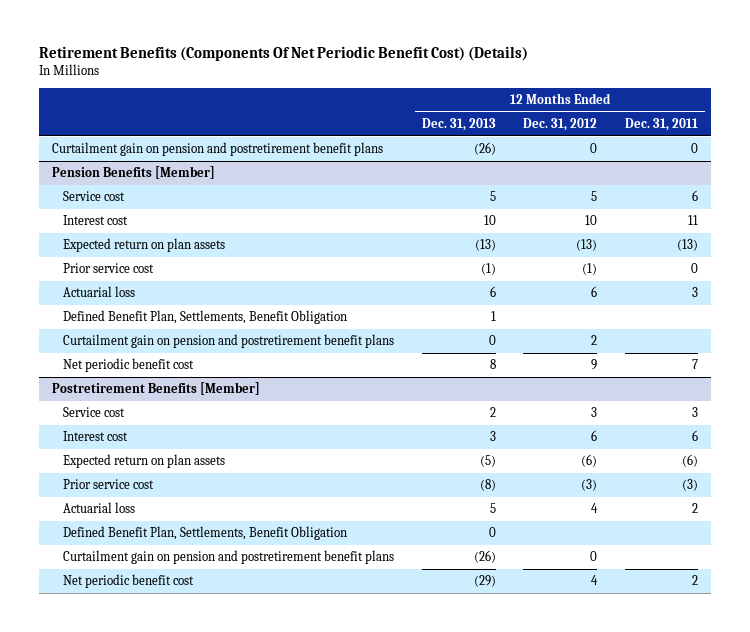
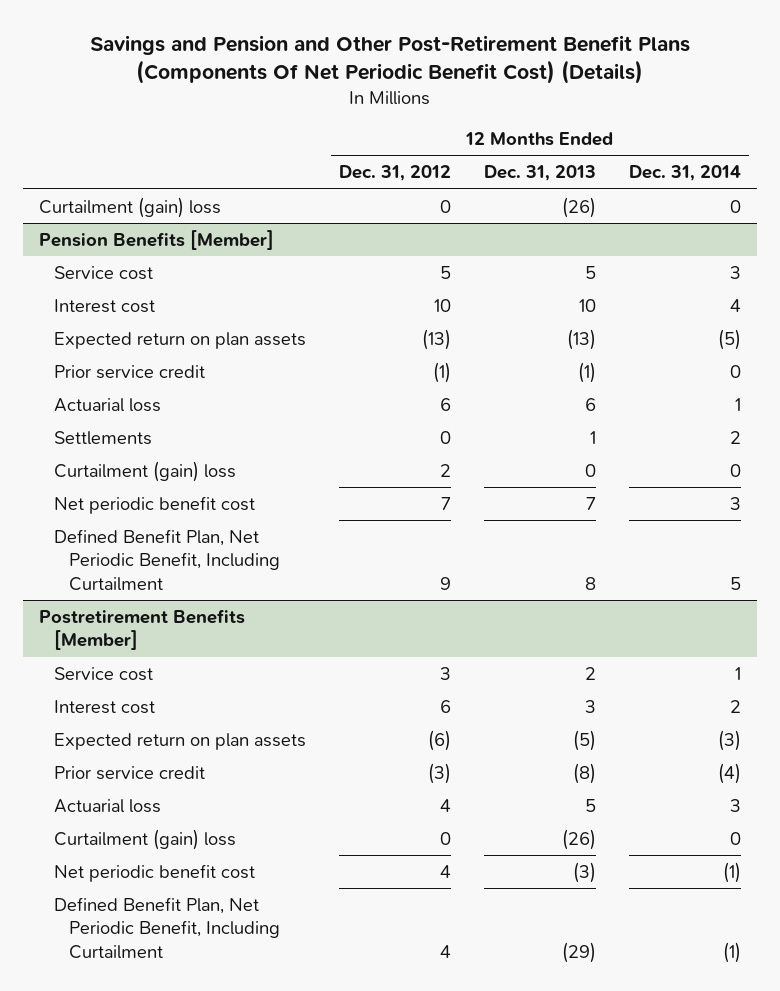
[38,46,528,62] Retirement Benefits (Components Of Net Periodic Benefit Cost) (Details) -> [89,34,690,85] Savings and Pension and Other Post-Retirement Benefit Plans (Components Of Net Periodic Benefit Cost) (Details)
[624,117,698,131] Dec. 31, 2011 -> none
none -> [628,165,741,182] Dec. 31, 2014
[52,142,384,157] Curtailment gain on pension and postretirement benefit plans -> [39,196,222,218] Curtailment (gain) loss
[63,263,155,274] Prior service cost -> [54,364,206,379] Prior service credit
[63,310,348,325] Defined Benefit Plan, Settlements, Benefit Obligation -> none
none -> [54,430,153,445] Settlements
[63,334,395,349] Curtailment gain on pension and postretirement benefit plans -> [54,460,237,482] Curtailment (gain) loss
[489,359,496,370] 8 -> [585,496,596,510] 7
[591,359,598,371] 9 -> [440,496,451,510] 7
none -> [54,528,280,591] Defined Benefit Plan, Net Periodic Benefit, Including Curtailment
[63,479,155,490] Prior service cost -> [54,765,206,780] Prior service credit
[63,526,348,541] Defined Benefit Plan, Settlements, Benefit Obligation -> none
[63,550,395,565] Curtailment gain on pension and postretirement benefit plans -> [54,828,237,850] Curtailment (gain) loss
[473,575,496,588] (29) -> [572,861,596,883] (3)
none -> [54,896,280,959] Defined Benefit Plan, Net Periodic Benefit, Including Curtailment

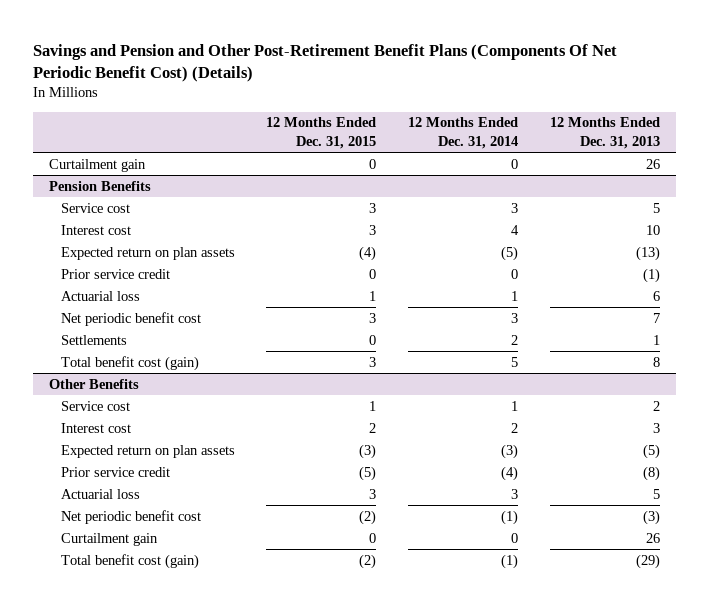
[338,165,451,182] Dec. 31, 2012 -> none
none -> [266,117,377,149] 12 Months Ended Dec. 31, 2015
[39,196,222,218] Curtailment (gain) loss -> [49,158,147,172] Curtailment gain
[561,196,596,218] (26) -> [645,158,660,169] 26
[39,229,275,250] Pension Benefits [Member] -> [49,180,152,191] Pension Benefits
[54,430,153,445] Settlements -> none
[54,460,237,482] Curtailment (gain) loss -> none
none -> [60,334,127,345] Settlements
[54,528,280,591] Defined Benefit Plan, Net Periodic Benefit, Including Curtailment -> [60,355,199,371] Total benefit cost (gain)
[39,608,246,651] Postretirement Benefits [Member] -> [49,378,140,389] Other Benefits
[54,828,237,850] Curtailment (gain) loss -> none
none -> [60,532,158,546] Curtailment gain
[54,896,280,959] Defined Benefit Plan, Net Periodic Benefit, Including Curtailment -> [60,553,199,569] Total benefit cost (gain)

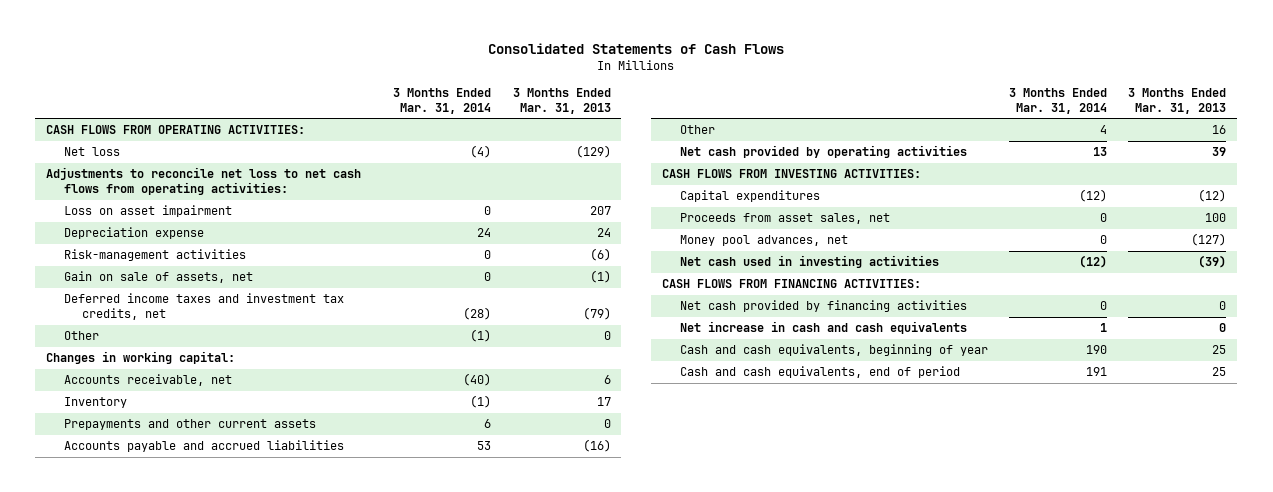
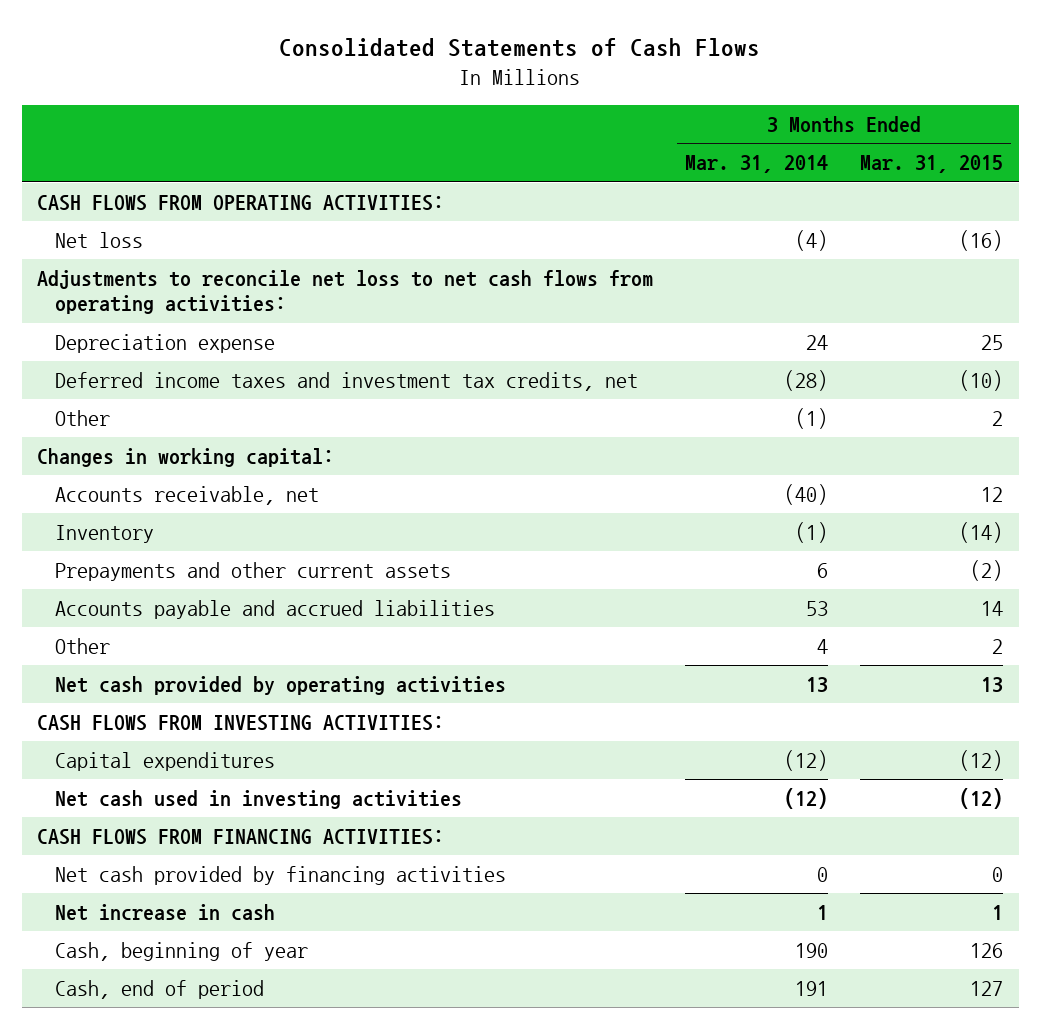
[512,87,611,114] 3 Months Ended Mar. 31, 2013 -> none
none -> [859,155,1003,174] Mar. 31, 2015
[63,205,232,218] Loss on asset impairment -> none
[63,249,246,262] Risk-management activities -> none
[63,271,253,284] Gain on sale of assets, net -> none
[679,213,890,225] Proceeds from asset sales, net -> none
[679,235,848,247] Money pool advances, net -> none
[679,321,967,335] Net increase in cash and cash equivalents -> [55,903,276,921] Net increase in cash
[679,344,988,357] Cash and cash equivalents, beginning of year -> [55,941,309,961] Cash, beginning of year
[679,366,960,379] Cash and cash equivalents, end of period -> [55,979,265,999] Cash, end of period

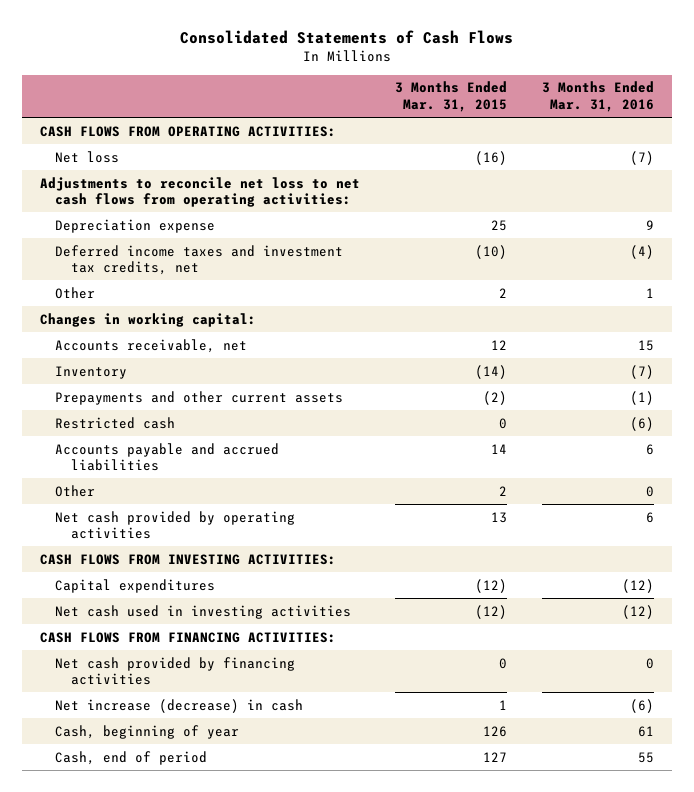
[685,155,829,174] Mar. 31, 2014 -> none
none -> [542,81,655,113] 3 Months Ended Mar. 31, 2016
none -> [55,416,176,429] Restricted cash
[55,903,276,921] Net increase in cash -> [55,698,304,713] Net increase (decrease) in cash

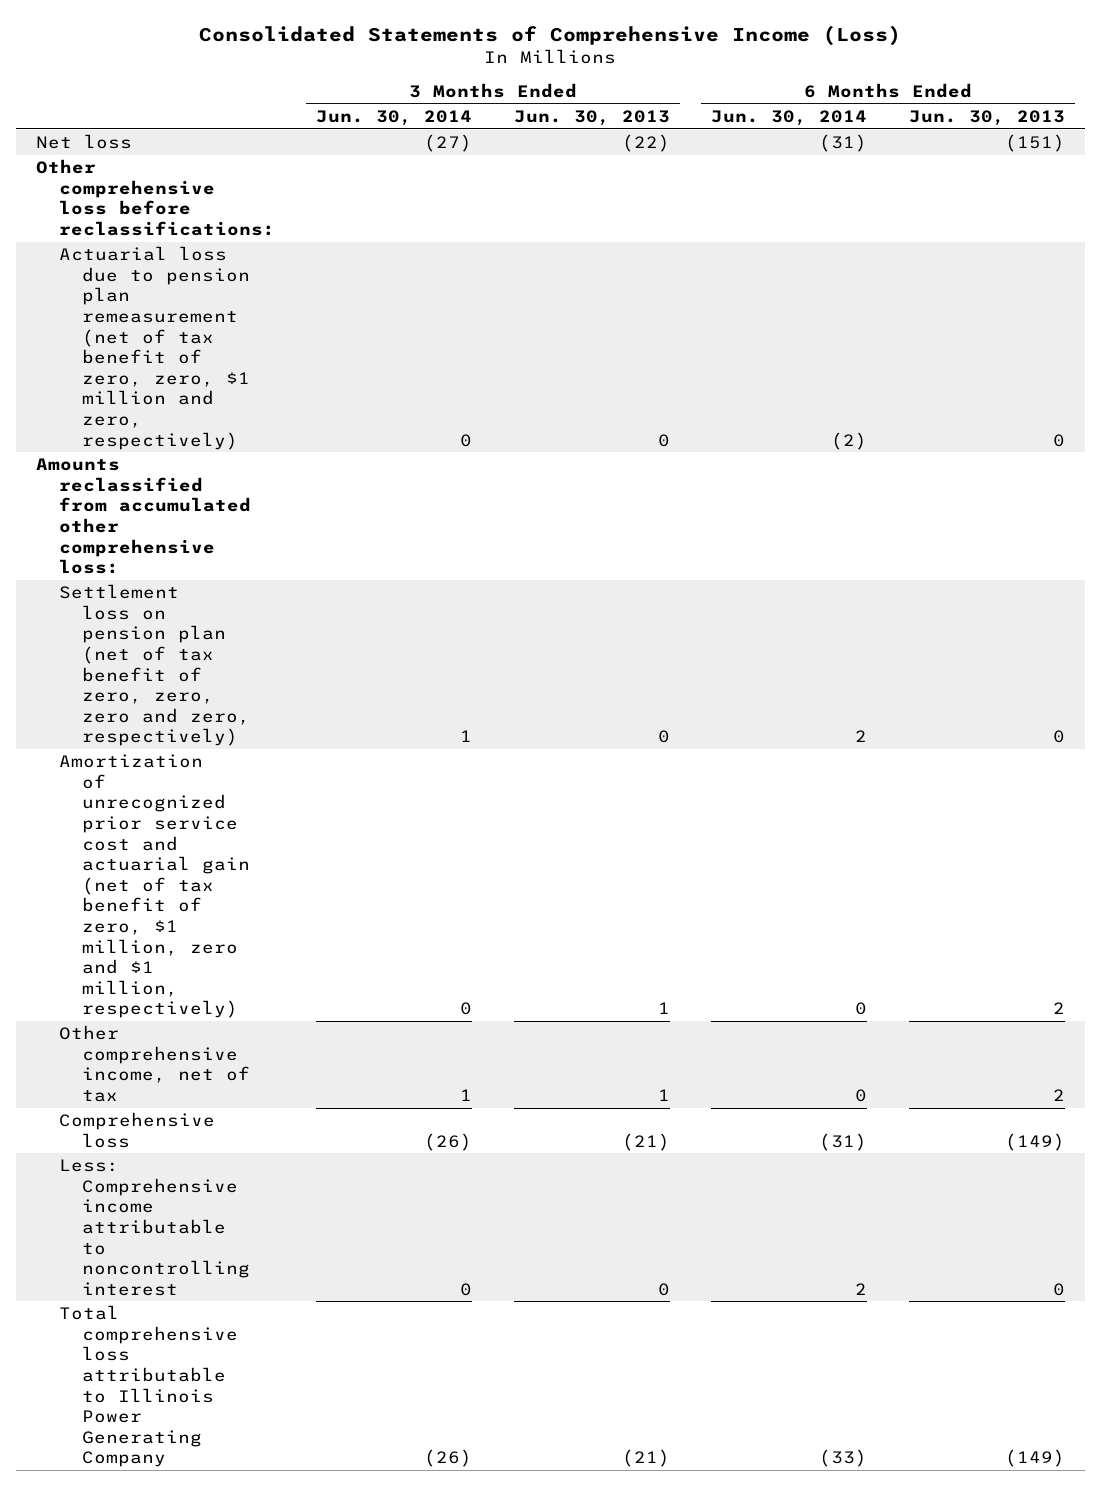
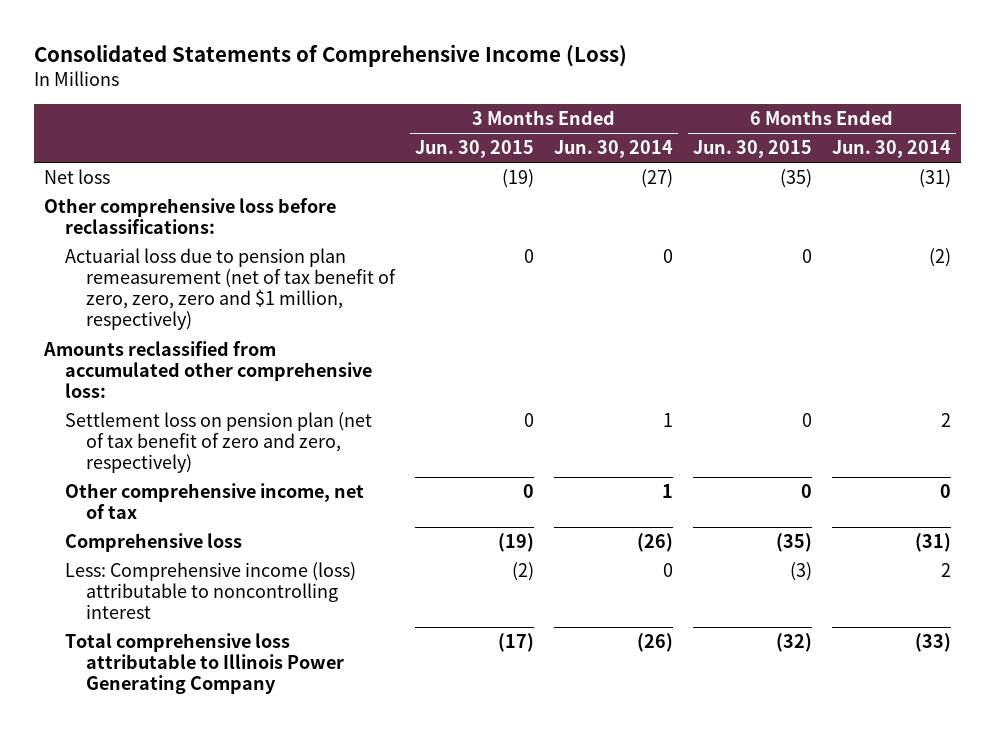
[513,109,670,126] Jun. 30, 2013 -> none
[908,109,1065,126] Jun. 30, 2013 -> none
none -> [414,140,534,159] Jun. 30, 2015
none -> [692,140,812,159] Jun. 30, 2015
[59,246,250,450] Actuarial loss due to pension plan remeasurement (net of tax benefit of zero, zero, $1 million and zero, respectively) -> [64,248,396,331] Actuarial loss due to pension plan remeasurement (net of tax benefit of zero, zero, zero and $1 million, respectively)
[59,754,250,1019] Amortization of unrecognized prior service cost and actuarial gain (net of tax benefit of zero, $1 million, zero and $1 million, respectively) -> none
[59,584,250,747] Settlement loss on pension plan (net of tax benefit of zero, zero, zero and zero, respectively) -> [64,412,372,474] Settlement loss on pension plan (net of tax benefit of zero and zero, respectively)
[59,1159,250,1296] Less: Comprehensive income attributable to noncontrolling interest -> [64,562,356,620] Less: Comprehensive income (loss) attributable to noncontrolling interest

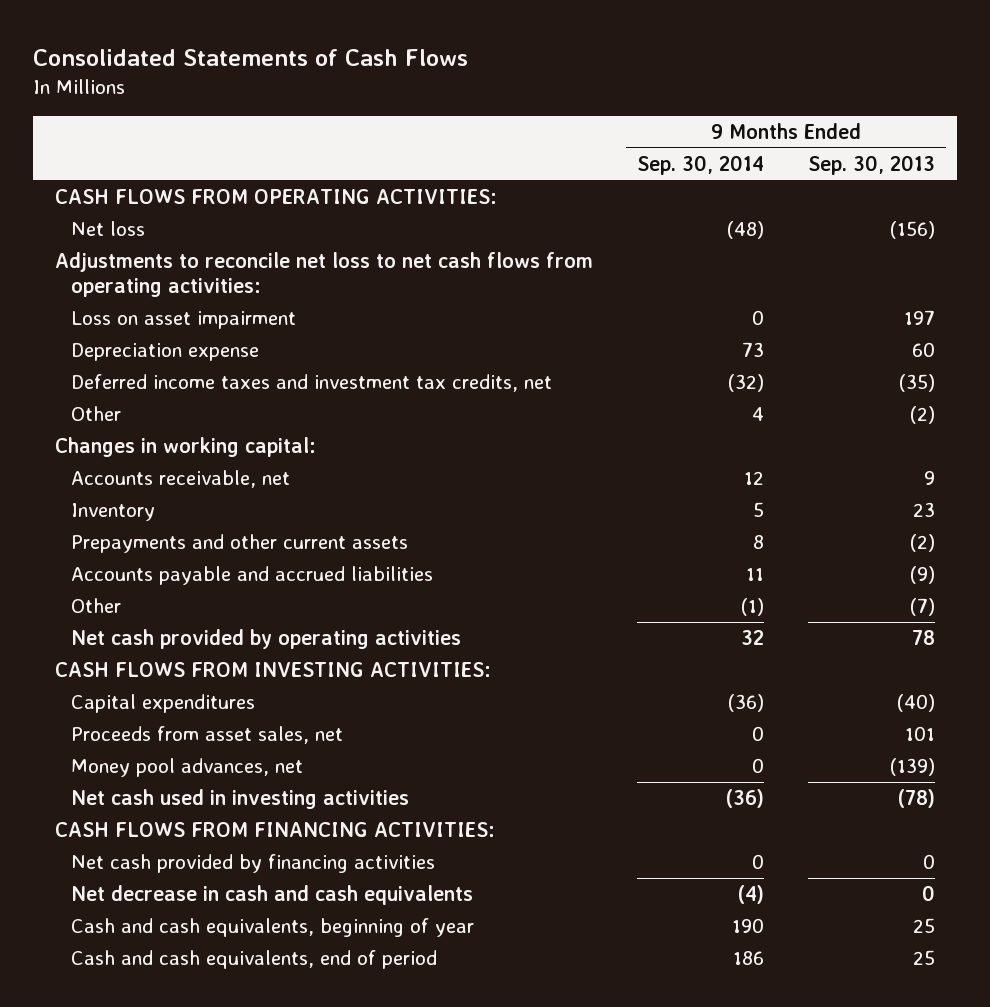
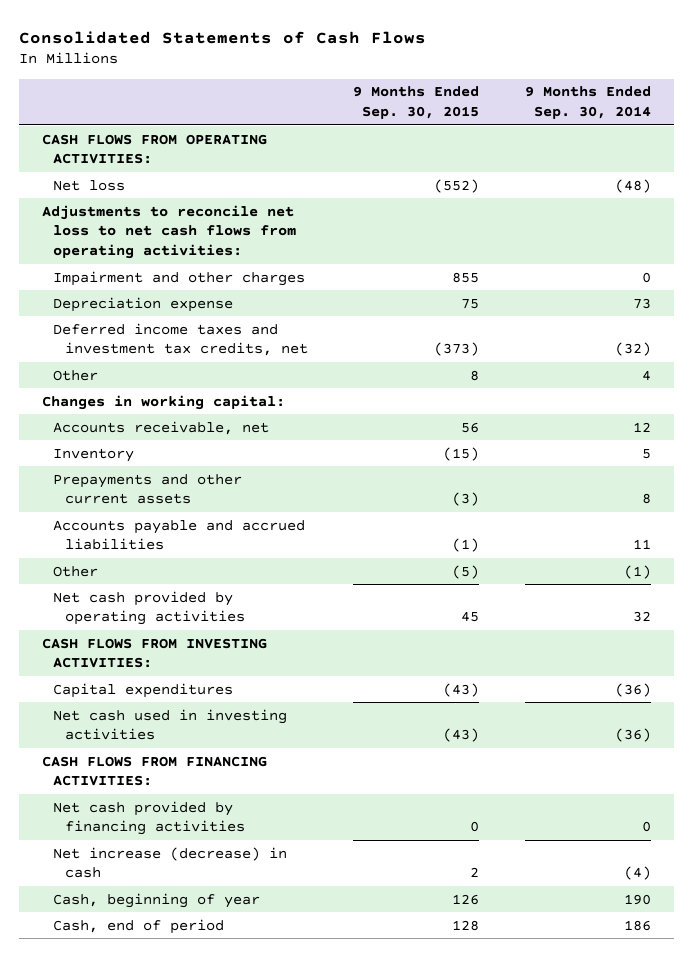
[808,154,936,175] Sep. 30, 2013 -> none
none -> [353,86,480,120] 9 Months Ended Sep. 30, 2015
[70,311,296,330] Loss on asset impairment -> none
none -> [53,270,306,286] Impairment and other charges
[70,726,343,745] Proceeds from asset sales, net -> none
[70,758,303,778] Money pool advances, net -> none
[70,885,473,906] Net decrease in cash and cash equivalents -> [53,846,288,879] Net increase (decrease) in cash
[70,918,474,938] Cash and cash equivalents, beginning of year -> [53,892,261,908] Cash, beginning of year
[70,950,437,970] Cash and cash equivalents, end of period -> [53,918,225,934] Cash, end of period

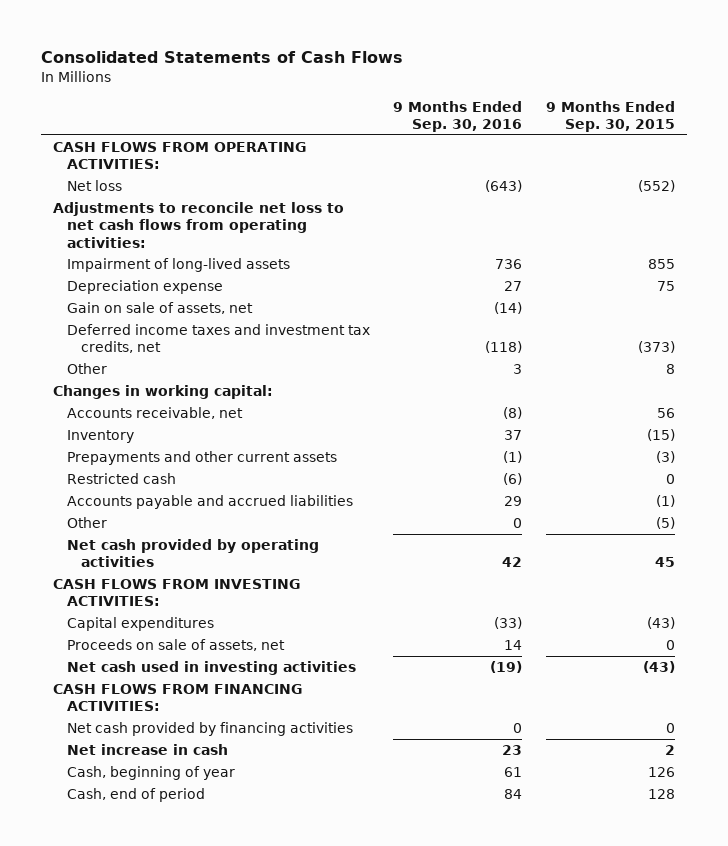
[525,86,652,120] 9 Months Ended Sep. 30, 2014 -> none
none -> [393,100,523,133] 9 Months Ended Sep. 30, 2016
[53,270,306,286] Impairment and other charges -> [66,257,290,272] Impairment of long-lived assets
none -> [66,301,253,314] Gain on sale of assets, net
none -> [66,472,176,484] Restricted cash
none -> [66,638,285,651] Proceeds on sale of assets, net
[53,846,288,879] Net increase (decrease) in cash -> [66,743,228,755] Net increase in cash

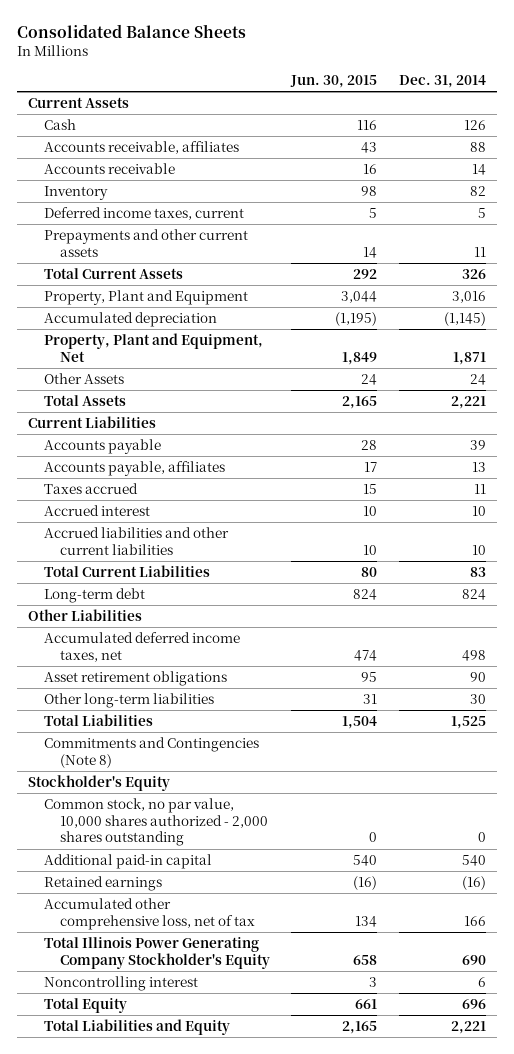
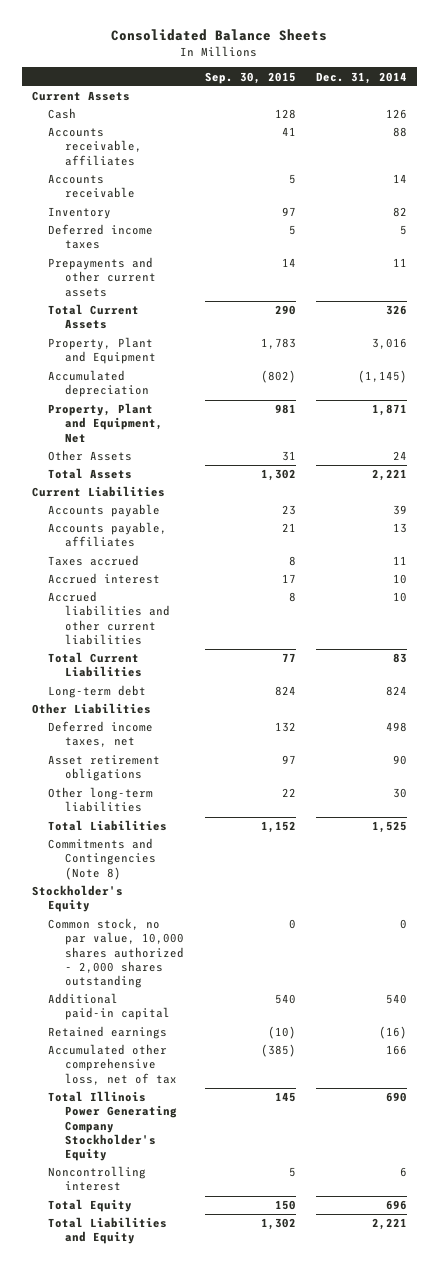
[290,75,378,89] Jun. 30, 2015 -> none
none -> [204,71,296,84] Sep. 30, 2015
[43,207,244,221] Deferred income taxes, current -> [48,224,154,250] Deferred income taxes
[43,632,240,662] Accumulated deferred income taxes, net -> [48,721,154,748] Deferred income taxes, net

